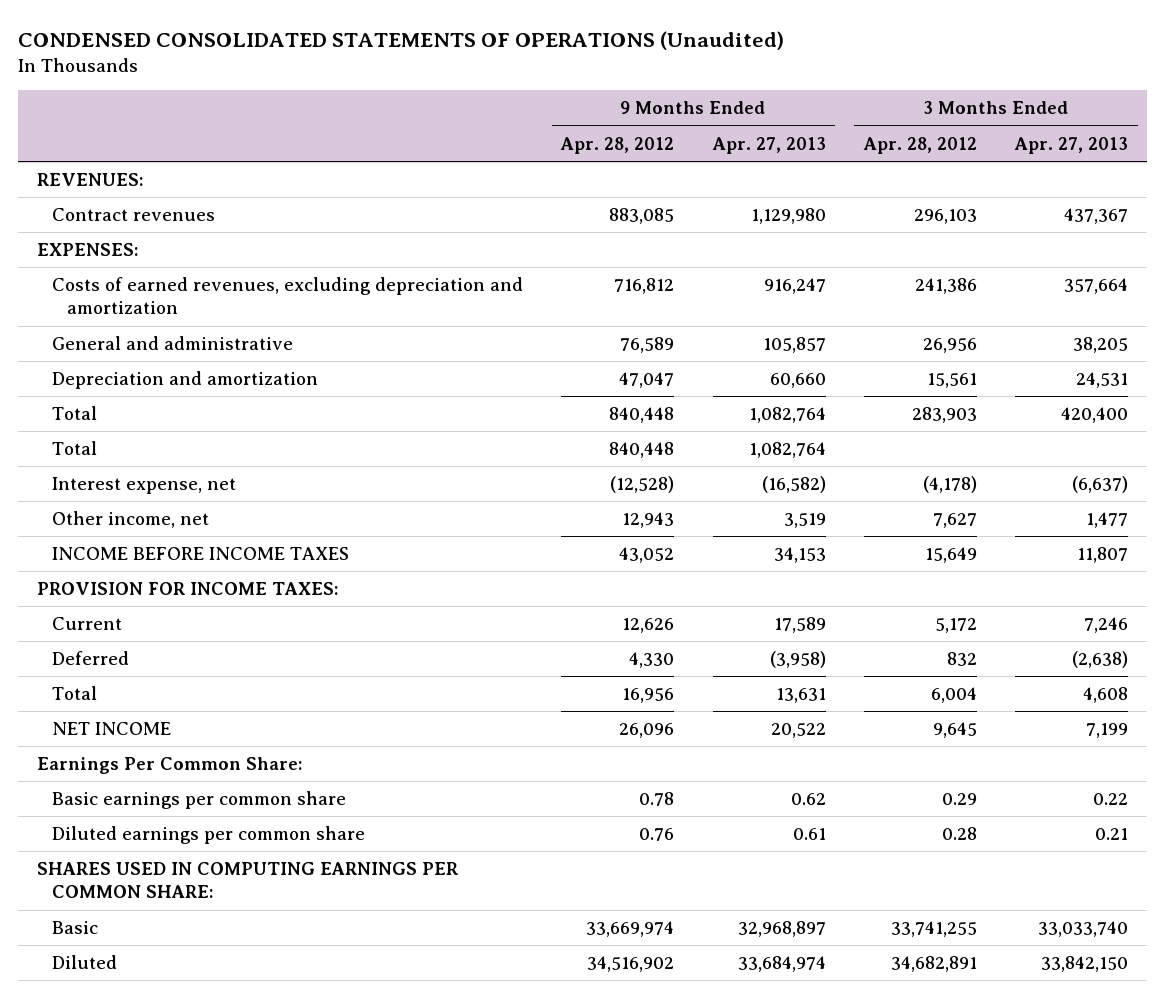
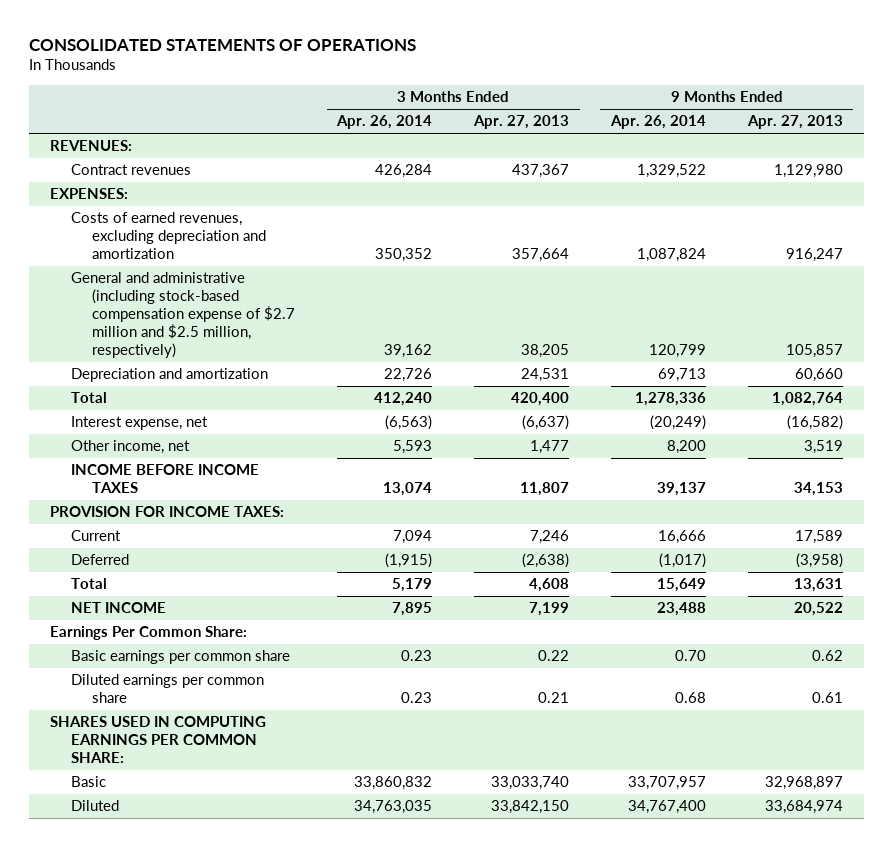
[17,30,784,50] CONDENSED CONSOLIDATED STATEMENTS OF OPERATIONS (Unaudited) -> [28,38,416,51] CONSOLIDATED STATEMENTS OF OPERATIONS
[560,136,675,154] Apr. 28, 2012 -> none
[862,136,977,154] Apr. 28, 2012 -> none
none -> [336,115,433,130] Apr. 26, 2014
none -> [609,115,706,130] Apr. 26, 2014
[52,336,294,351] General and administrative -> [70,272,296,358] General and administrative (including stock-based compensation expense of $2.7 million and $2.5 million, respectively)
[52,441,98,456] Total -> none

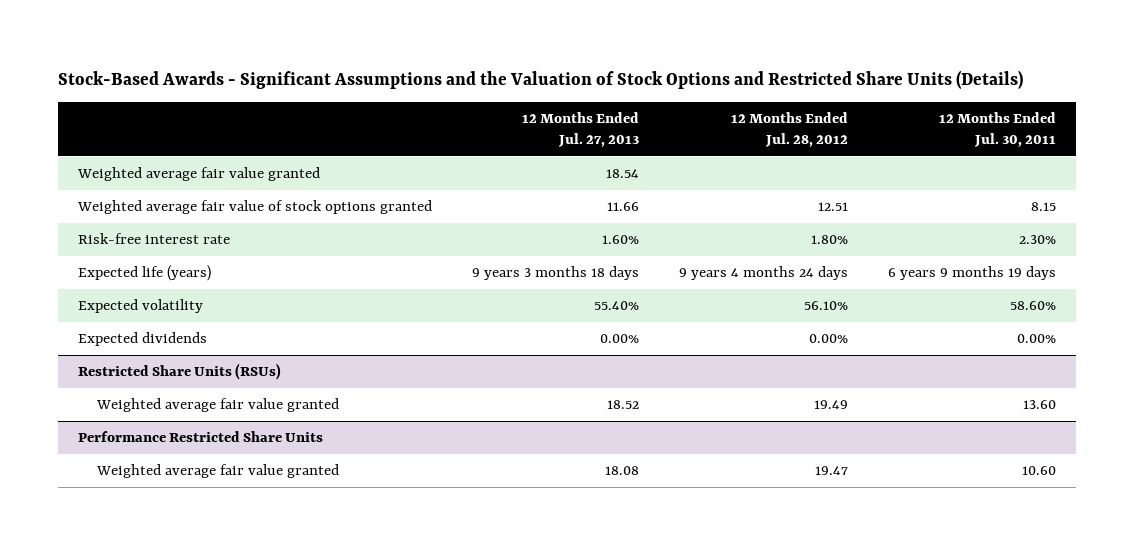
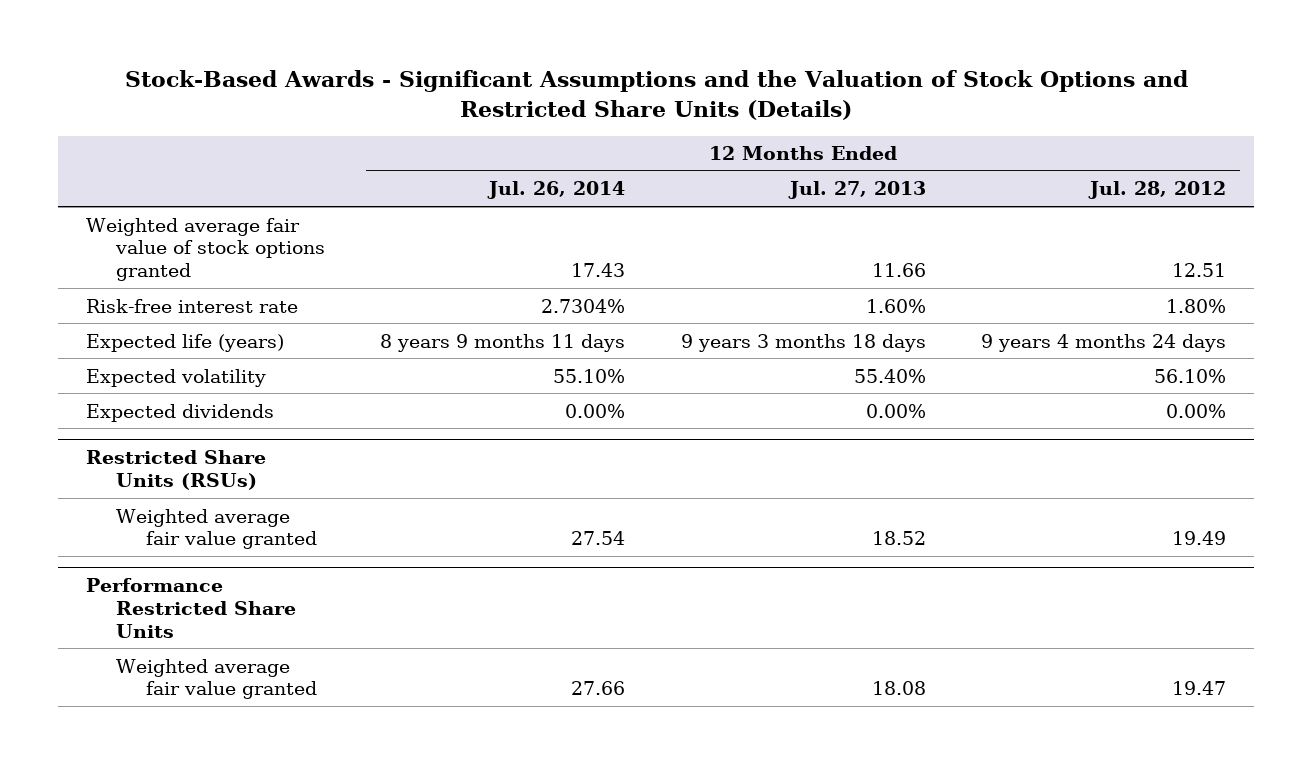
[938,112,1056,147] 12 Months Ended Jul. 30, 2011 -> none
none -> [487,181,626,200] Jul. 26, 2014
[76,167,320,182] Weighted average fair value granted -> none

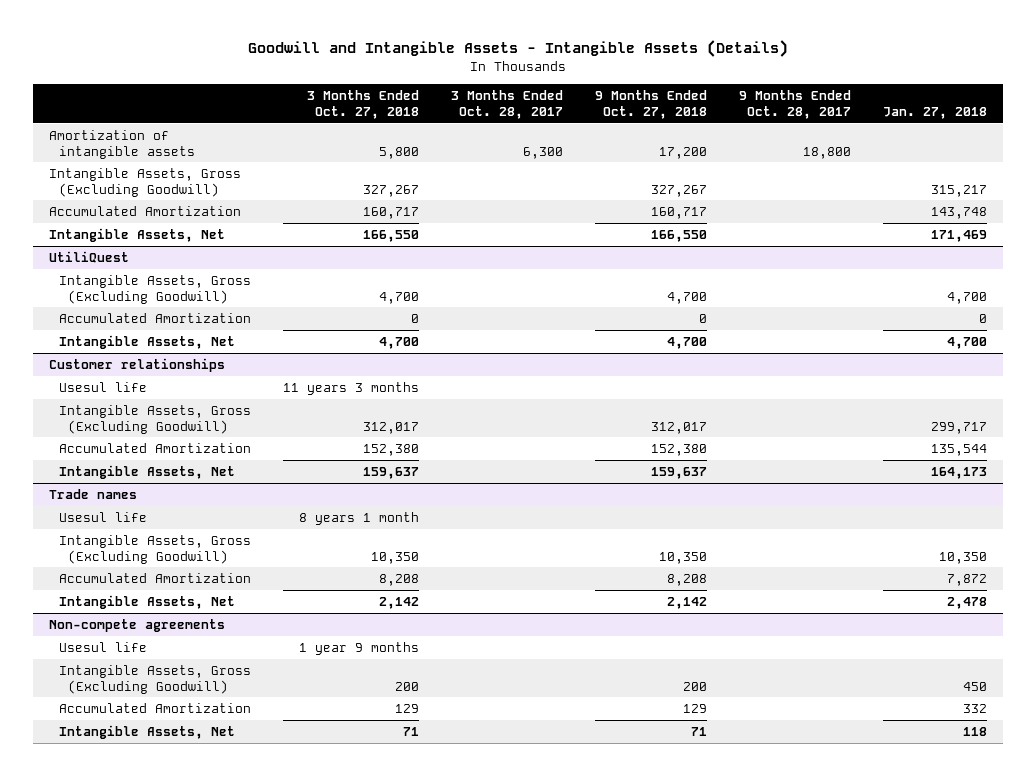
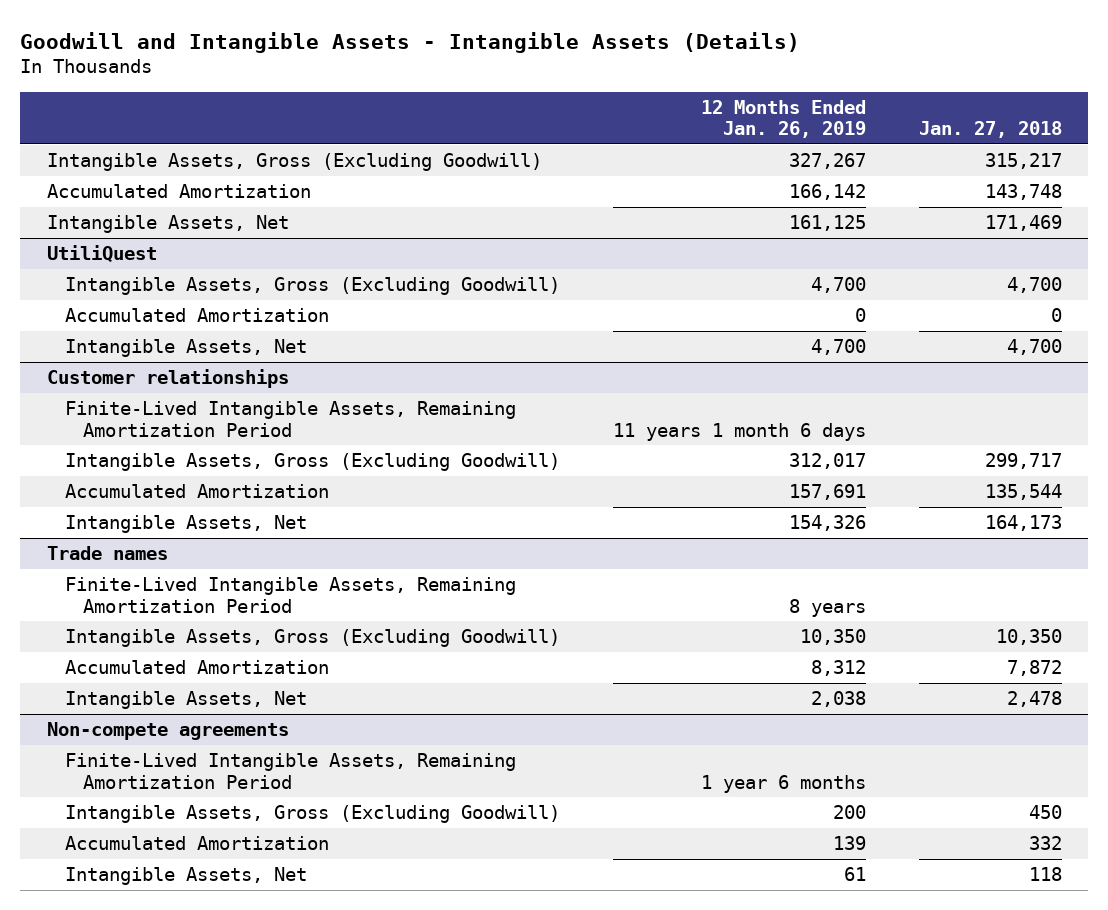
[306,90,419,119] 3 Months Ended Oct. 27, 2018 -> none
[450,90,563,119] 3 Months Ended Oct. 28, 2017 -> none
[594,90,707,119] 9 Months Ended Oct. 27, 2018 -> none
[738,90,851,119] 9 Months Ended Oct. 28, 2017 -> none
none -> [700,99,866,139] 12 Months Ended Jan. 26, 2019
[48,129,195,159] Amortization of intangible assets -> none
[58,381,147,392] Usesul life -> [64,400,516,437] Finite-Lived Intangible Assets, Remaining Amortization Period
[58,511,147,522] Usesul life -> [64,576,516,613] Finite-Lived Intangible Assets, Remaining Amortization Period
[58,641,147,652] Usesul life -> [64,752,516,789] Finite-Lived Intangible Assets, Remaining Amortization Period

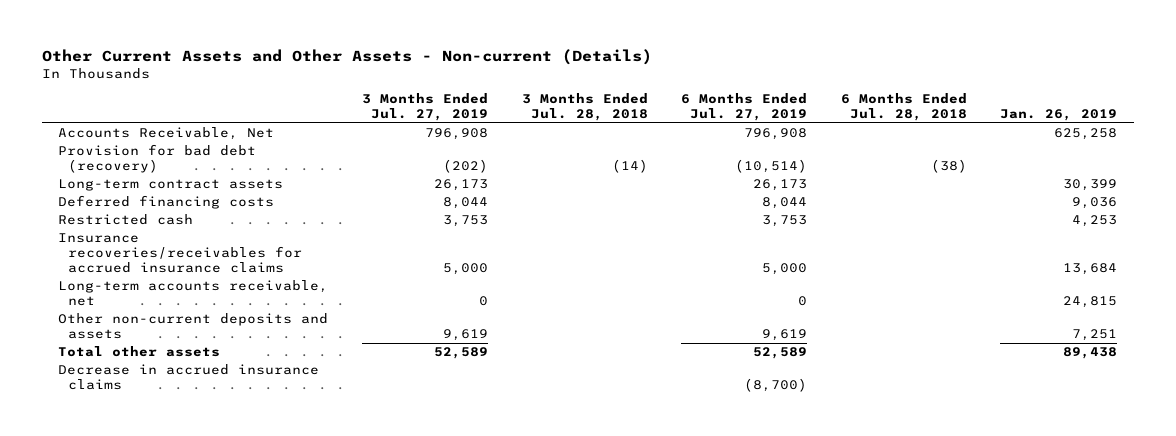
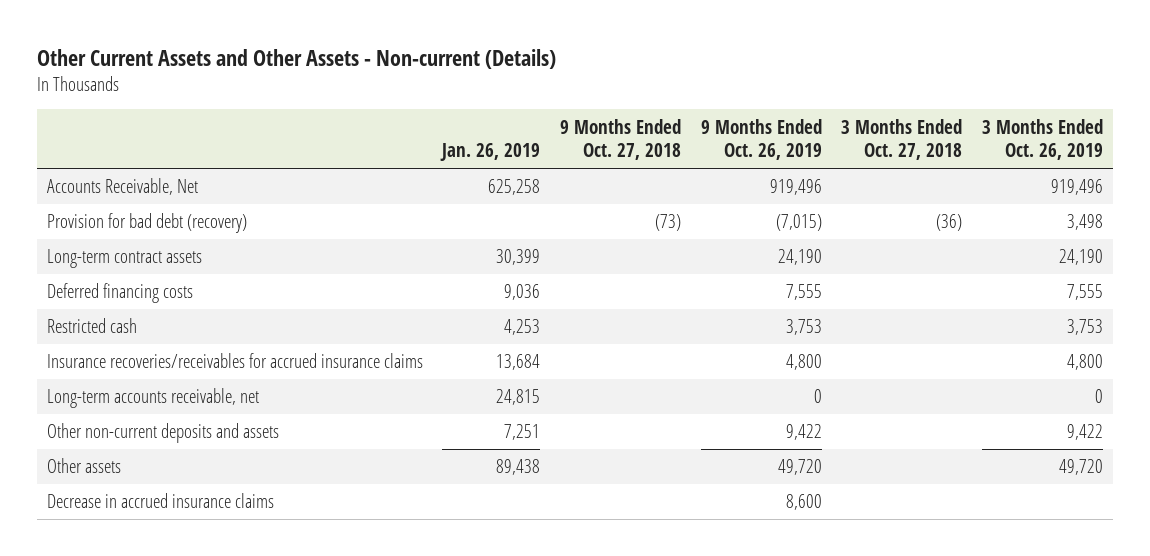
[361,93,488,122] 3 Months Ended Jul. 27, 2019 -> none
[521,93,648,122] 3 Months Ended Jul. 28, 2018 -> none
[681,93,808,122] 6 Months Ended Jul. 27, 2019 -> none
[840,93,967,122] 6 Months Ended Jul. 28, 2018 -> none
none -> [560,118,682,161] 9 Months Ended Oct. 27, 2018
none -> [700,118,822,161] 9 Months Ended Oct. 26, 2019
none -> [841,118,963,161] 3 Months Ended Oct. 27, 2018
none -> [981,118,1103,161] 3 Months Ended Oct. 26, 2019
[58,346,221,358] Total other assets -> [46,458,121,474] Other assets

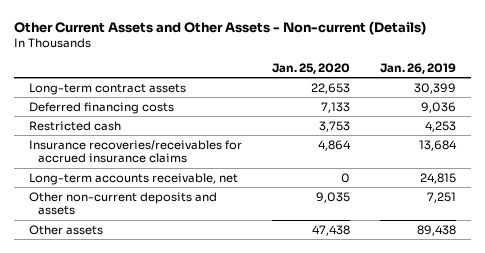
[560,118,682,161] 9 Months Ended Oct. 27, 2018 -> none
[700,118,822,161] 9 Months Ended Oct. 26, 2019 -> none
[841,118,963,161] 3 Months Ended Oct. 27, 2018 -> none
[981,118,1103,161] 3 Months Ended Oct. 26, 2019 -> none
none -> [272,62,351,74] Jan. 25, 2020
[46,178,198,196] Accounts Receivable, Net -> none
[46,213,247,234] Provision for bad debt (recovery) -> none
[46,493,274,509] Decrease in accrued insurance claims -> none

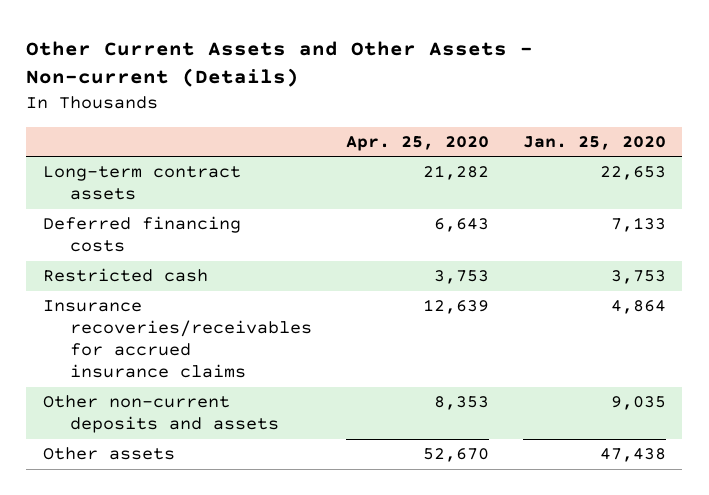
[380,62,457,74] Jan. 26, 2019 -> none
none -> [345,136,489,152] Apr. 25, 2020
[29,172,239,185] Long-term accounts receivable, net -> none

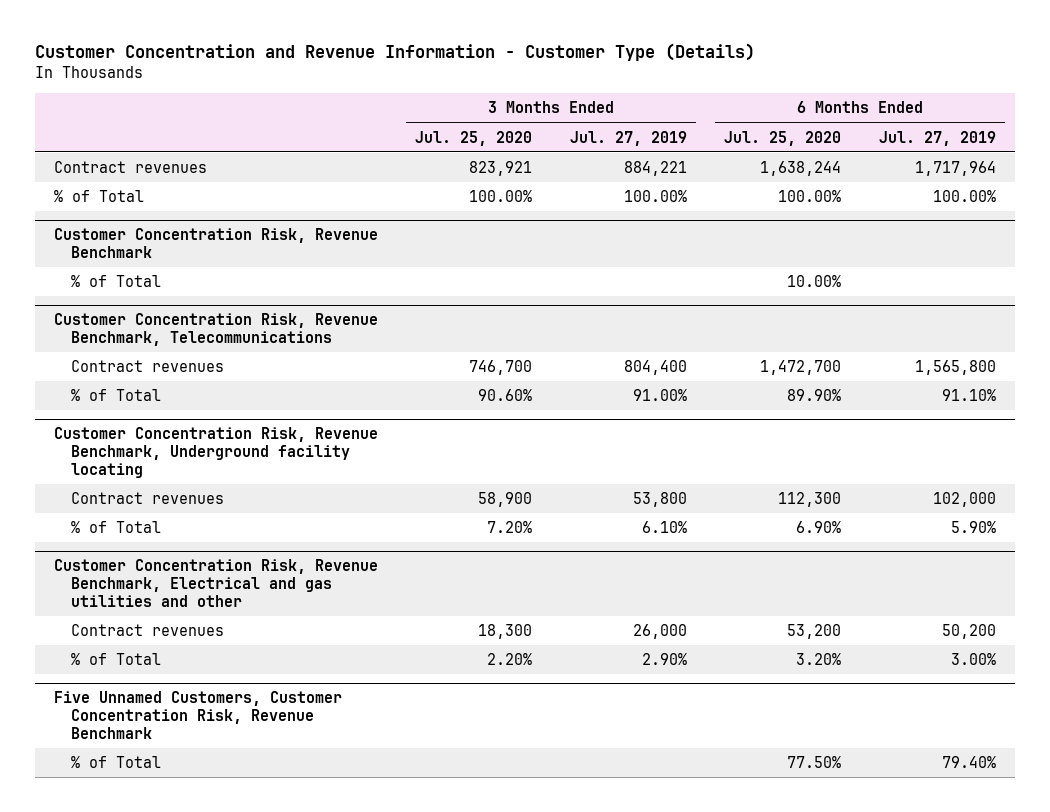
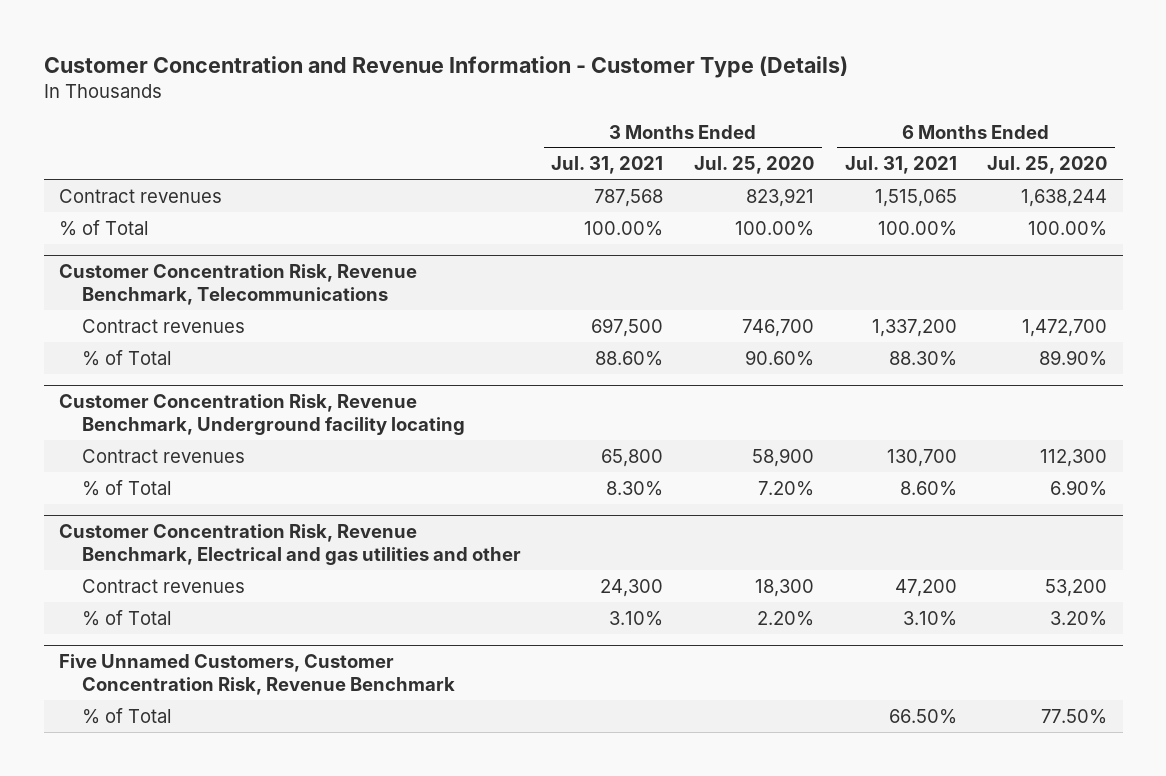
[569,130,687,146] Jul. 27, 2019 -> none
[878,130,996,146] Jul. 27, 2019 -> none
none -> [551,156,664,175] Jul. 31, 2021
none -> [844,156,957,175] Jul. 31, 2021
[53,228,378,259] Customer Concentration Risk, Revenue Benchmark -> none
[71,275,162,288] % of Total -> none

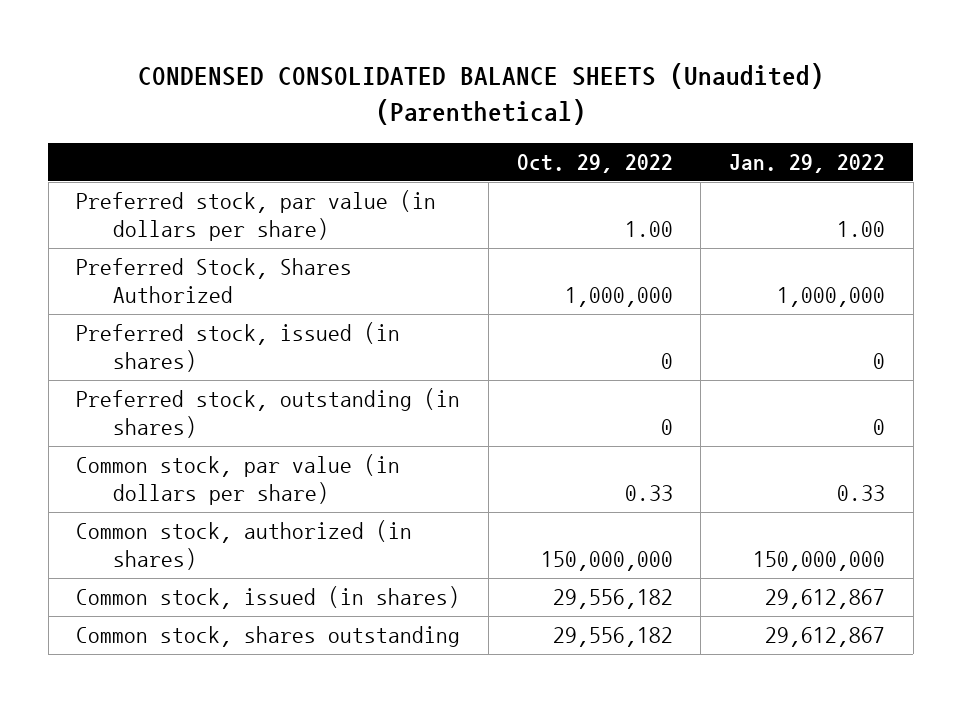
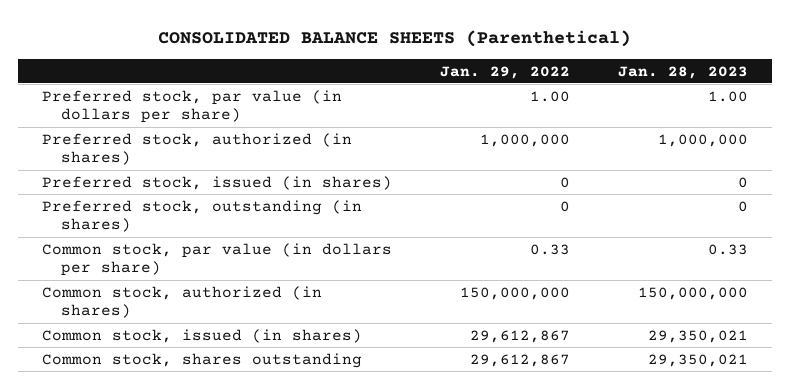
[137,63,824,125] CONDENSED CONSOLIDATED BALANCE SHEETS (Unaudited) (Parenthetical) -> [157,30,631,48] CONSOLIDATED BALANCE SHEETS (Parenthetical)
[516,154,673,174] Oct. 29, 2022 -> none
none -> [617,65,748,79] Jan. 28, 2023
[76,258,353,304] Preferred Stock, Shares Authorized -> [42,132,353,166] Preferred stock, authorized (in shares)

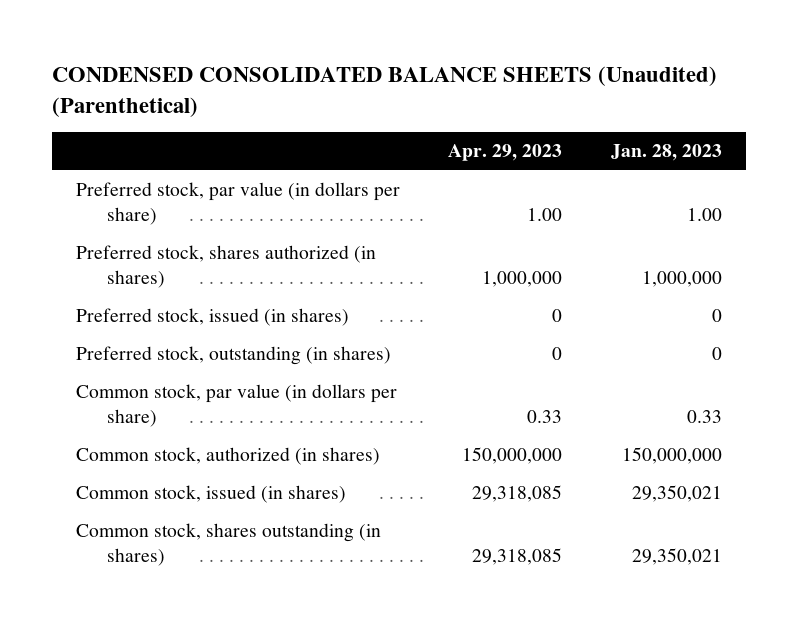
[157,30,631,48] CONSOLIDATED BALANCE SHEETS (Parenthetical) -> [52,66,718,117] CONDENSED CONSOLIDATED BALANCE SHEETS (Unaudited) (Parenthetical)
[439,65,570,79] Jan. 29, 2022 -> none
none -> [448,144,563,162] Apr. 29, 2023
[42,132,353,166] Preferred stock, authorized (in shares) -> [76,245,377,289] Preferred stock, shares authorized (in shares)
[42,352,363,368] Common stock, shares outstanding -> [76,523,382,567] Common stock, shares outstanding (in shares)

